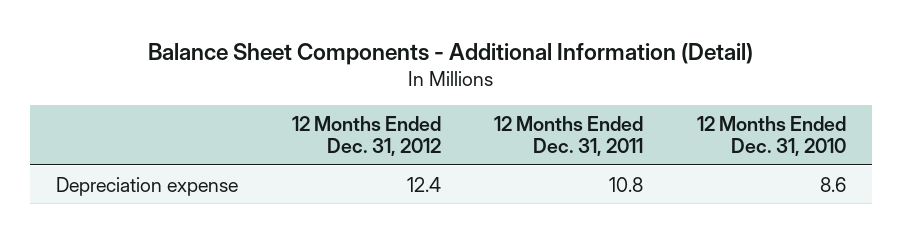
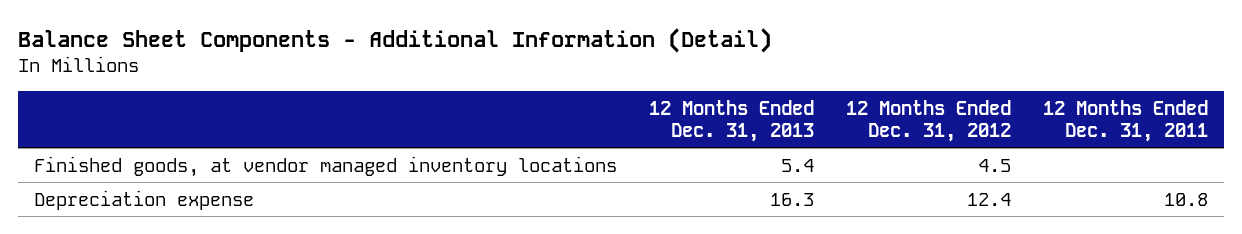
[696,115,846,157] 12 Months Ended Dec. 31, 2010 -> none
none -> [649,99,815,142] 12 Months Ended Dec. 31, 2013
none -> [34,155,618,177] Finished goods, at vendor managed inventory locations

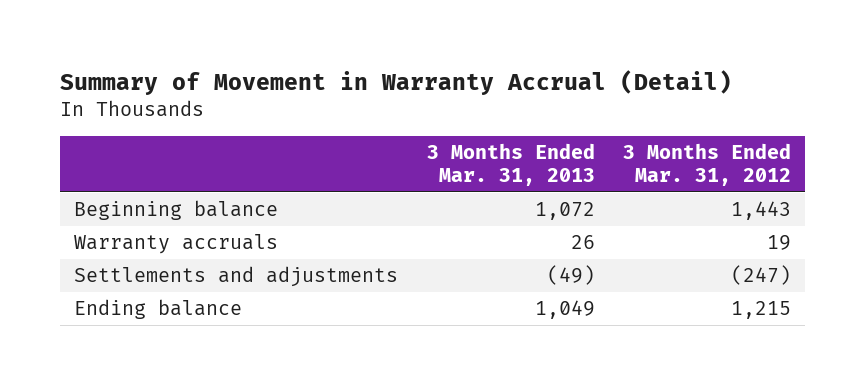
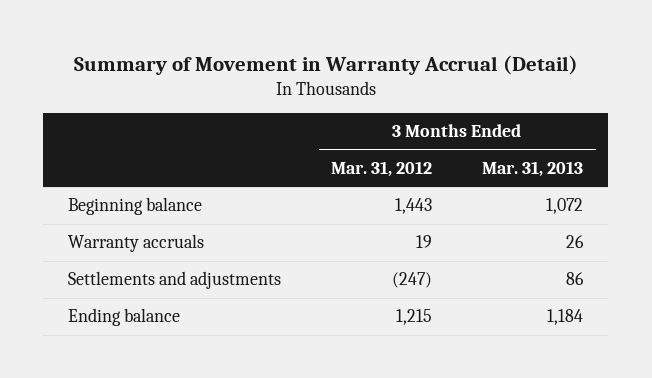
[546,265,595,286] (49) -> [566,272,585,286] 86
[534,300,595,320] 1,049 -> [547,309,584,326] 1,184

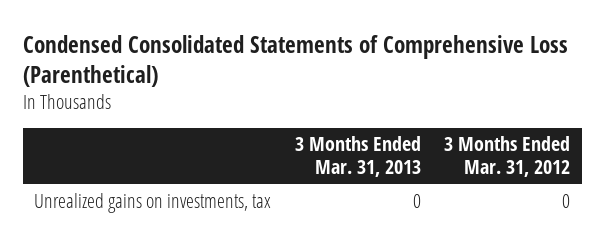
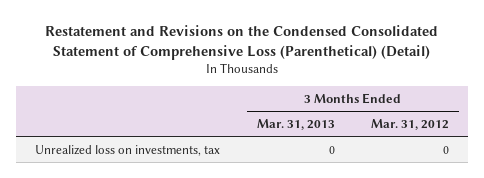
[22,34,568,87] Condensed Consolidated Statements of Comprehensive Loss (Parenthetical) -> [45,24,439,60] Restatement and Revisions on the Condensed Consolidated Statement of Comprehensive Loss (Parenthetical) (Detail)
[34,193,272,214] Unrealized gains on investments, tax -> [34,144,220,156] Unrealized loss on investments, tax

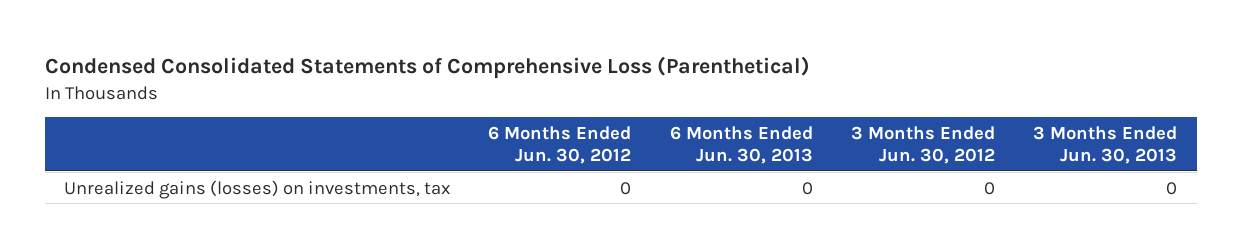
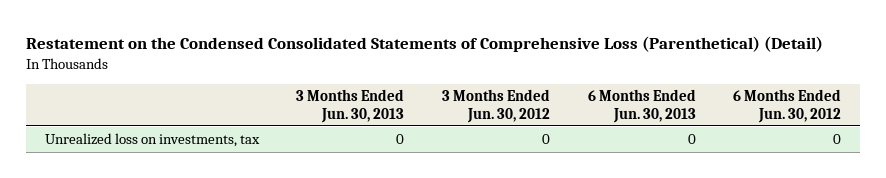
[44,56,810,80] Condensed Consolidated Statements of Comprehensive Loss (Parenthetical) -> [26,36,824,53] Restatement on the Condensed Consolidated Statements of Comprehensive Loss (Parenthetical) (Detail)
[63,179,450,199] Unrealized gains (losses) on investments, tax -> [44,133,260,148] Unrealized loss on investments, tax

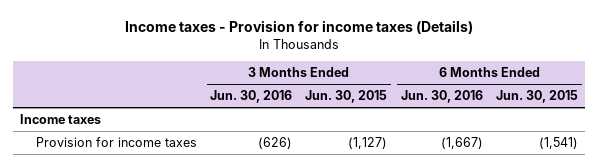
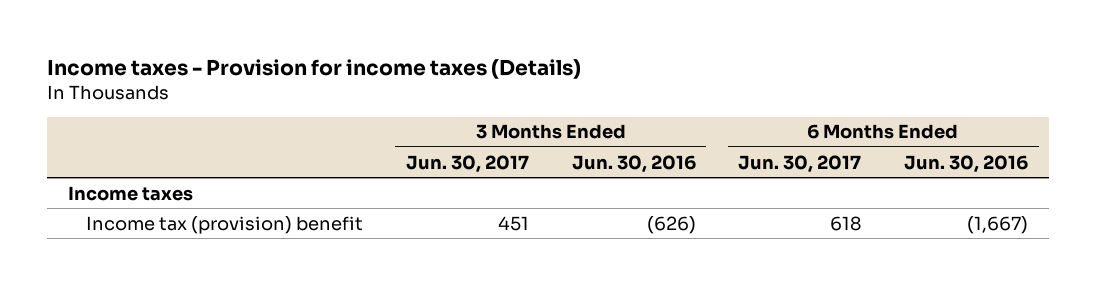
[305,90,388,104] Jun. 30, 2015 -> none
[496,90,579,104] Jun. 30, 2015 -> none
none -> [406,154,530,173] Jun. 30, 2017
none -> [738,154,862,173] Jun. 30, 2017
[35,136,197,147] Provision for income taxes -> [86,215,364,234] Income tax (provision) benefit

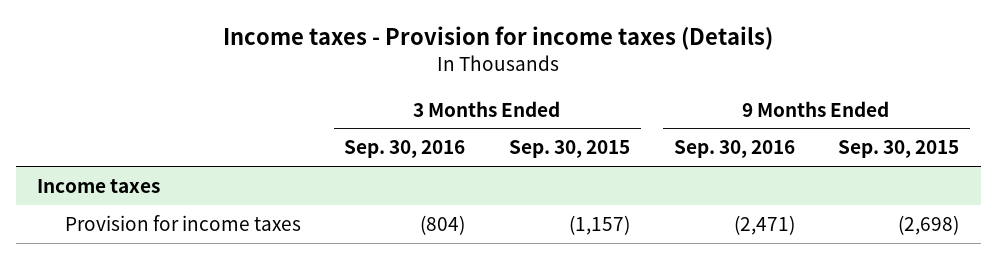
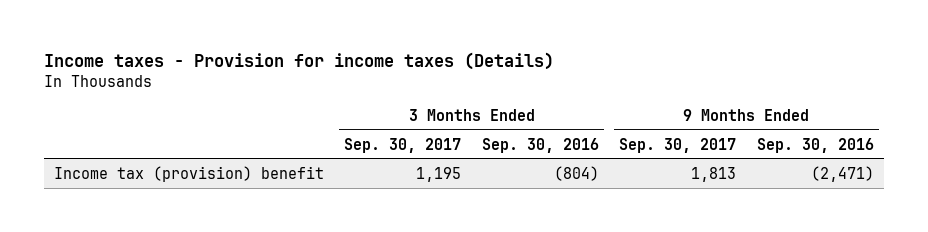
[509,140,631,159] Sep. 30, 2015 -> none
[838,140,960,159] Sep. 30, 2015 -> none
none -> [344,137,462,153] Sep. 30, 2017
none -> [619,137,737,153] Sep. 30, 2017
[37,178,161,193] Income taxes -> none
[64,214,301,231] Provision for income taxes -> [54,165,325,182] Income tax (provision) benefit

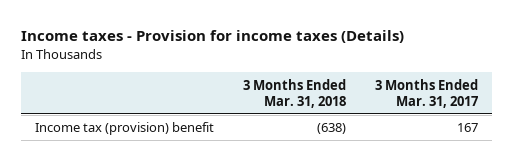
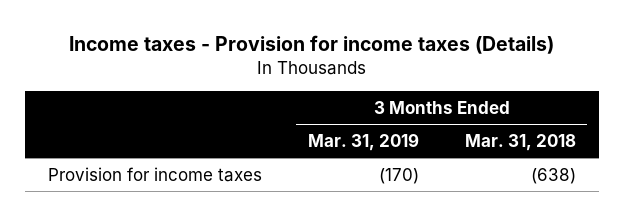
[374,78,478,108] 3 Months Ended Mar. 31, 2017 -> none
none -> [307,132,419,151] Mar. 31, 2019
[35,122,215,136] Income tax (provision) benefit -> [47,166,262,182] Provision for income taxes

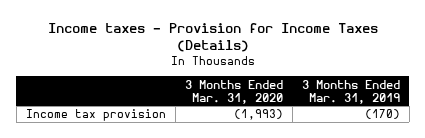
[68,34,554,54] Income taxes - Provision for income taxes (Details) -> [47,23,378,53] Income taxes - Provision for Income Taxes (Details)
[464,133,576,151] Mar. 31, 2018 -> none
none -> [184,79,283,104] 3 Months Ended Mar. 31, 2020
[47,166,262,182] Provision for income taxes -> [25,109,166,122] Income tax provision

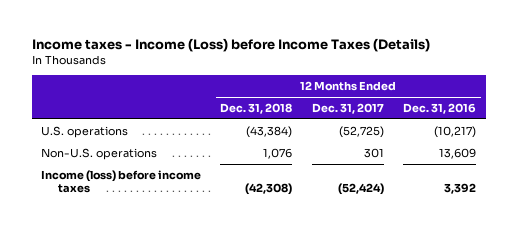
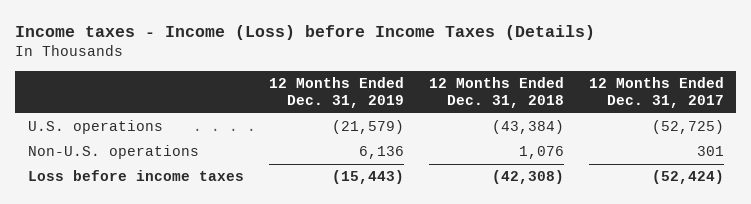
[402,103,476,115] Dec. 31, 2016 -> none
none -> [268,76,404,108] 12 Months Ended Dec. 31, 2019
[41,170,202,194] Income (loss) before income taxes -> [27,169,244,181] Loss before income taxes

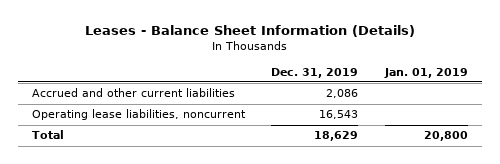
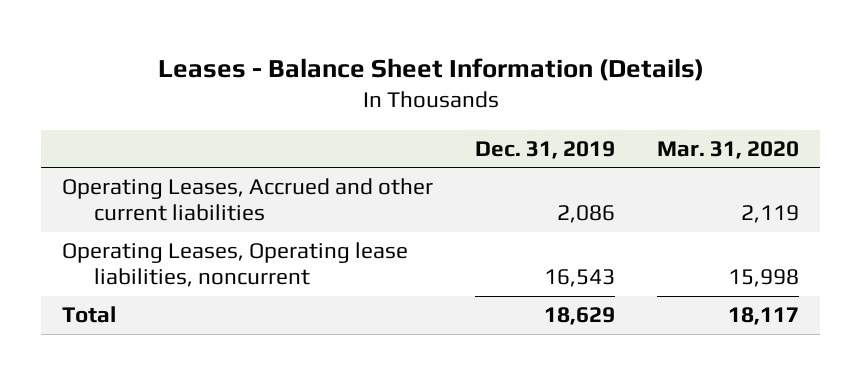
[384,67,469,78] Jan. 01, 2019 -> none
none -> [657,140,800,159] Mar. 31, 2020
[31,88,235,98] Accrued and other current liabilities -> [62,178,434,222] Operating Leases, Accrued and other current liabilities
[31,109,246,121] Operating lease liabilities, noncurrent -> [62,242,409,288] Operating Leases, Operating lease liabilities, noncurrent

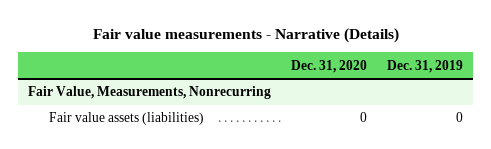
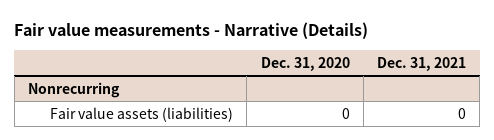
[387,59,464,73] Dec. 31, 2019 -> none
none -> [377,56,467,71] Dec. 31, 2021
[28,86,272,100] Fair Value, Measurements, Nonrecurring -> [28,81,121,98] Nonrecurring

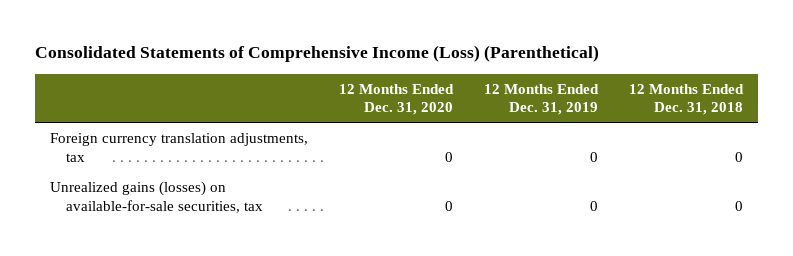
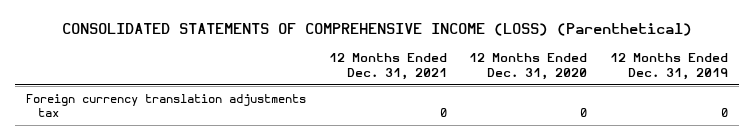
[34,45,599,63] Consolidated Statements of Comprehensive Income (Loss) (Parenthetical) -> [62,22,693,36] CONSOLIDATED STATEMENTS OF COMPREHENSIVE INCOME (LOSS) (Parenthetical)
[628,83,744,116] 12 Months Ended Dec. 31, 2018 -> none
none -> [328,53,447,81] 12 Months Ended Dec. 31, 2021
[50,181,264,213] Unrealized gains (losses) on available-for-sale securities, tax -> none
[50,133,309,162] Foreign currency translation adjustments, tax -> [26,93,307,118] Foreign currency translation adjustments tax

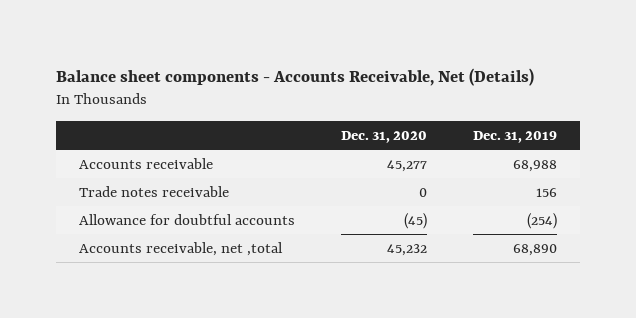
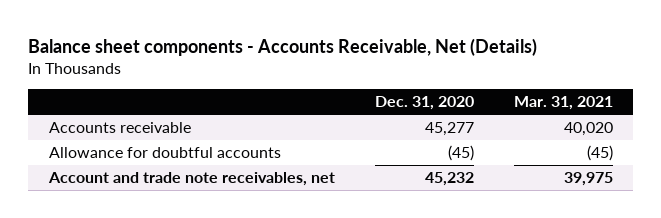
[472,130,557,143] Dec. 31, 2019 -> none
none -> [513,96,613,111] Mar. 31, 2021
[78,185,229,197] Trade notes receivable -> none
[78,241,283,256] Accounts receivable, net ,total -> [47,172,335,187] Account and trade note receivables, net

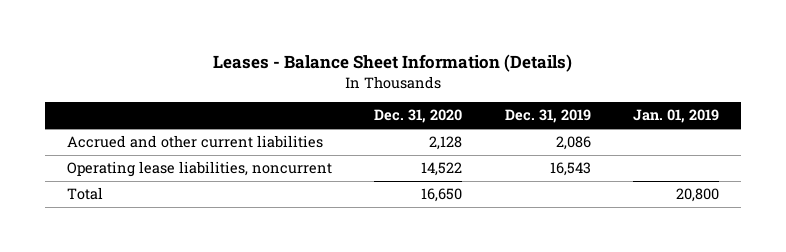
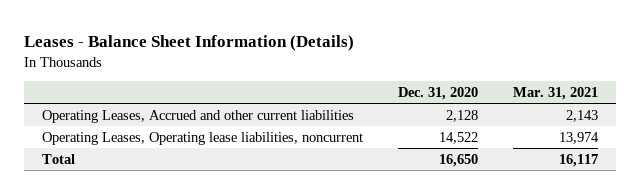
[504,109,591,124] Dec. 31, 2019 -> none
[633,109,720,124] Jan. 01, 2019 -> none
none -> [513,87,599,101] Mar. 31, 2021
[66,135,323,149] Accrued and other current liabilities -> [41,109,354,123] Operating Leases, Accrued and other current liabilities
[66,161,332,178] Operating lease liabilities, noncurrent -> [41,131,363,145] Operating Leases, Operating lease liabilities, noncurrent

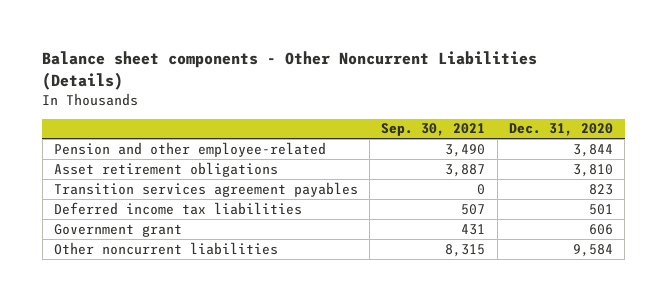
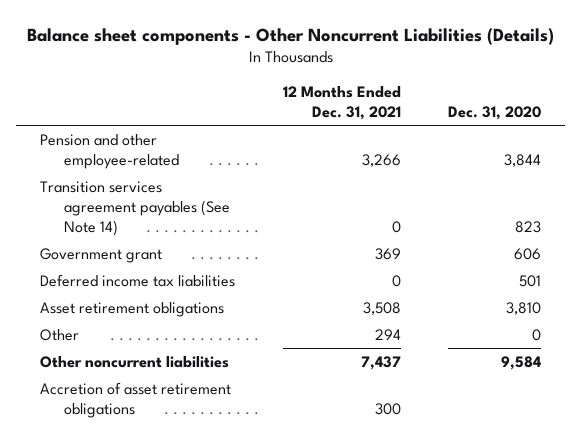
[381,123,486,137] Sep. 30, 2021 -> none
none -> [282,86,401,121] 12 Months Ended Dec. 31, 2021
[53,181,358,197] Transition services agreement payables -> [39,180,230,236] Transition services agreement payables (See Note 14)
[53,201,302,215] Deferred income tax liabilities -> [39,273,235,287] Deferred income tax liabilities
[53,161,278,177] Asset retirement obligations -> [39,301,224,317] Asset retirement obligations
none -> [39,328,79,341] Other
none -> [39,381,231,418] Accretion of asset retirement obligations

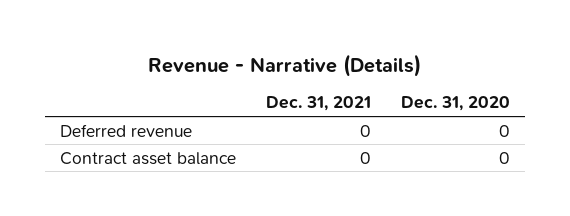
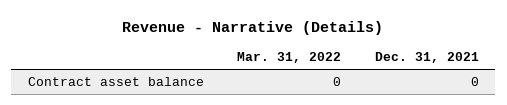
[400,96,510,112] Dec. 31, 2020 -> none
none -> [237,52,342,64] Mar. 31, 2022
[59,123,192,137] Deferred revenue -> none

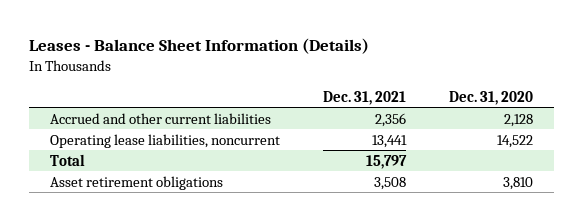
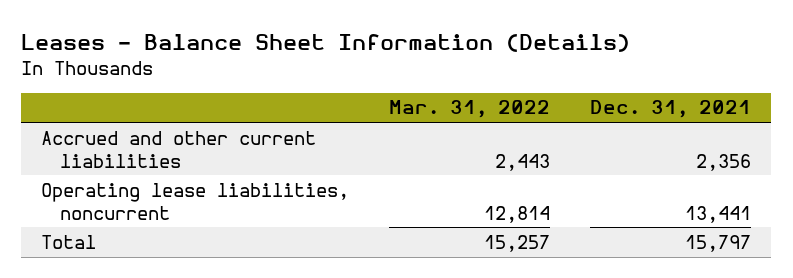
[448,90,533,105] Dec. 31, 2020 -> none
none -> [389,100,551,119] Mar. 31, 2022
[50,175,224,190] Asset retirement obligations -> none

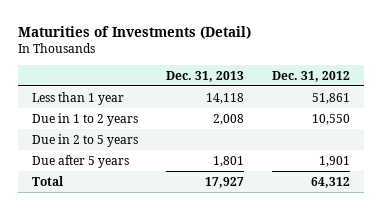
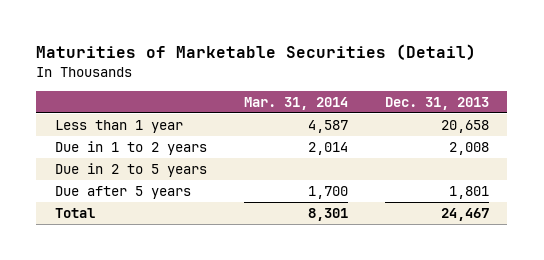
[18,25,252,39] Maturities of Investments (Detail) -> [36,43,477,60] Maturities of Marketable Securities (Detail)
[272,70,351,82] Dec. 31, 2012 -> none
none -> [243,96,348,110] Mar. 31, 2014
[206,92,245,104] 14,118 -> [440,120,489,134] 20,658
[205,176,245,188] 17,927 -> [440,208,489,222] 24,467

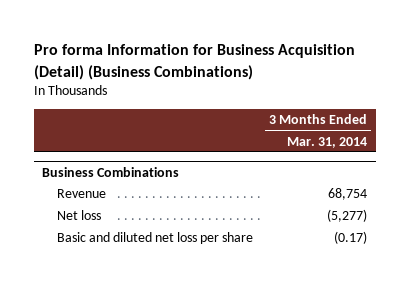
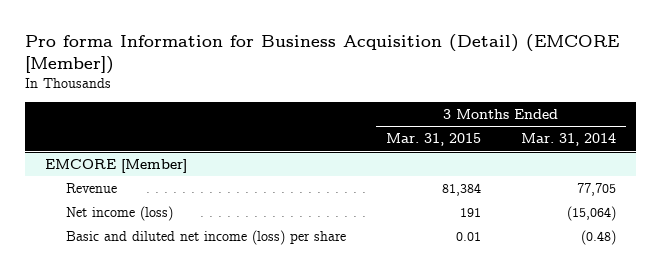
[34,44,356,80] Pro forma Information for Business Acquisition (Detail) (Business Combinations) -> [24,33,619,74] Pro forma Information for Business Acquisition (Detail) (EMCORE [Member])
none -> [385,133,481,147] Mar. 31, 2015
[42,166,180,177] Business Combinations -> none
none -> [44,158,187,173] EMCORE [Member]
[328,188,368,201] 68,754 -> [576,182,616,196] 77,705
[56,210,101,221] Net loss -> [65,205,173,221] Net income (loss)
[327,209,368,223] (5,277) -> [566,205,616,221] (15,064)
[56,232,253,245] Basic and diluted net loss per share -> [65,229,346,245] Basic and diluted net income (loss) per share
[334,231,368,245] (0.17) -> [580,229,616,245] (0.48)

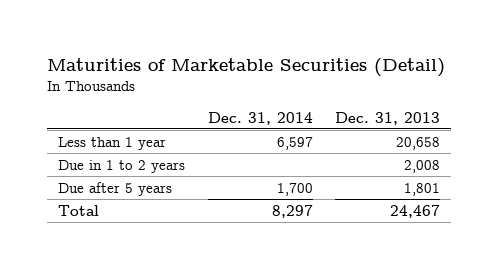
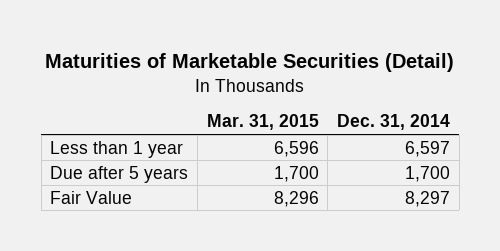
[334,111,440,125] Dec. 31, 2013 -> none
none -> [206,114,319,131] Mar. 31, 2015
[58,159,186,173] Due in 1 to 2 years -> none
[58,204,100,216] Total -> [50,190,133,204] Fair Value

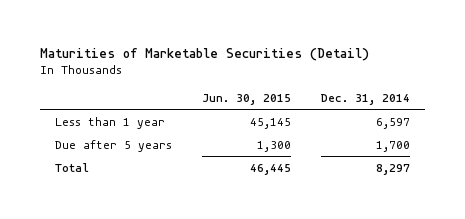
[206,114,319,131] Mar. 31, 2015 -> none
none -> [201,93,291,105] Jun. 30, 2015
[50,190,133,204] Fair Value -> [54,162,89,172] Total

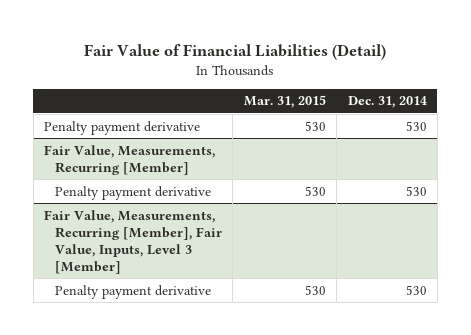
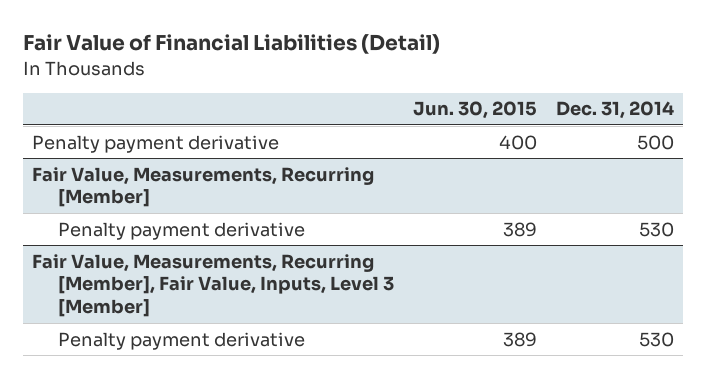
[243,95,326,109] Mar. 31, 2015 -> none
none -> [413,101,538,120] Jun. 30, 2015
[405,120,427,131] 530 -> [636,134,674,150] 500

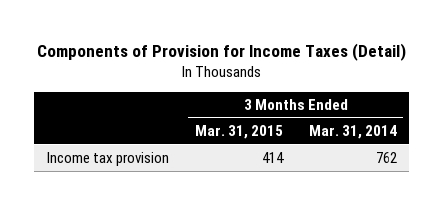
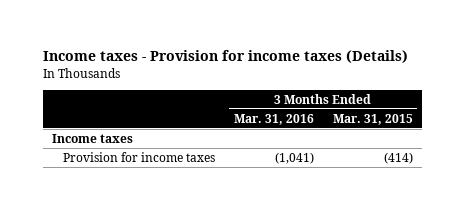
[36,43,406,62] Components of Provision for Income Taxes (Detail) -> [42,50,408,64] Income taxes - Provision for income taxes (Details)
[308,125,397,140] Mar. 31, 2014 -> none
none -> [233,113,314,125] Mar. 31, 2016
none -> [51,133,133,143] Income taxes
[47,152,170,167] Income tax provision -> [63,151,216,162] Provision for income taxes
[261,152,284,164] 414 -> [383,151,413,164] (414)

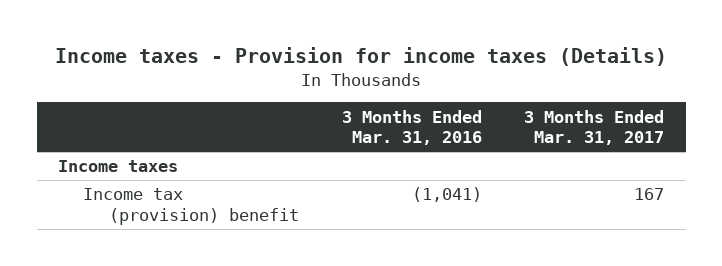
[332,113,413,125] Mar. 31, 2015 -> none
none -> [524,109,665,146] 3 Months Ended Mar. 31, 2017
[63,151,216,162] Provision for income taxes -> [83,188,299,225] Income tax (provision) benefit

